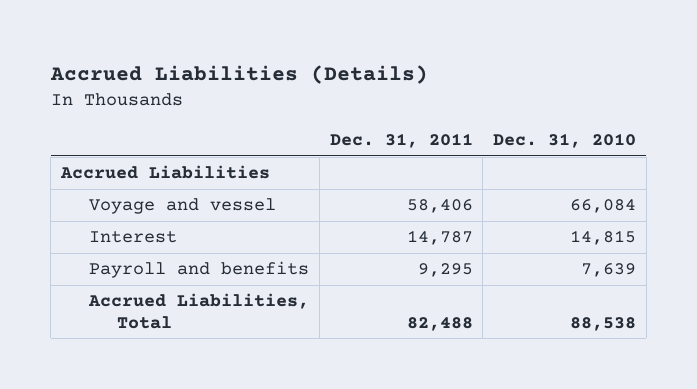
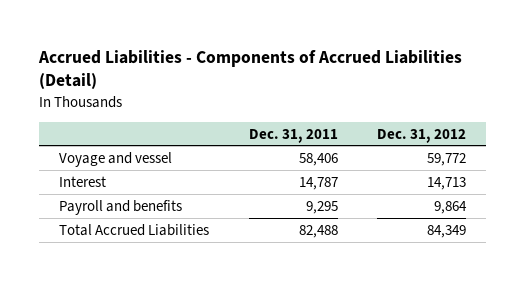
[49,64,428,84] Accrued Liabilities (Details) -> [38,49,463,90] Accrued Liabilities - Components of Accrued Liabilities (Detail)
[493,133,637,149] Dec. 31, 2010 -> none
none -> [377,128,467,143] Dec. 31, 2012
[60,165,271,180] Accrued Liabilities -> none
[87,293,309,329] Accrued Liabilities, Total -> [59,223,210,236] Total Accrued Liabilities

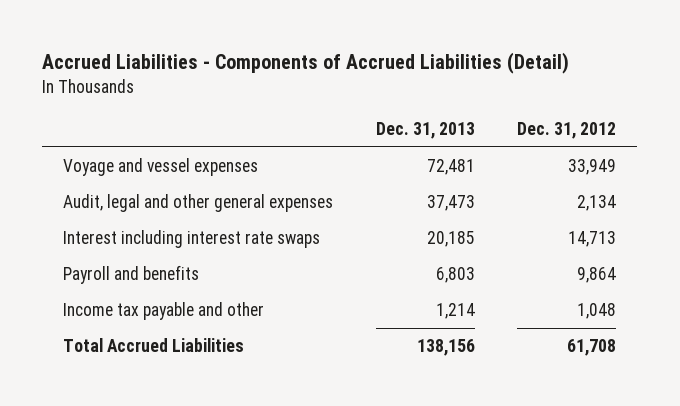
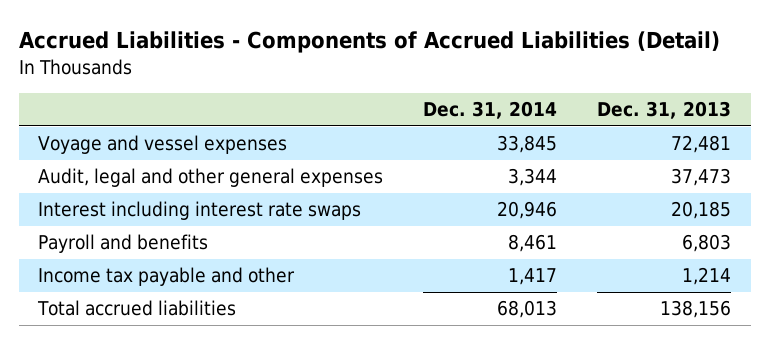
[517,121,617,139] Dec. 31, 2012 -> none
none -> [423,101,558,120] Dec. 31, 2014
[63,338,245,353] Total Accrued Liabilities -> [37,300,237,317] Total accrued liabilities

